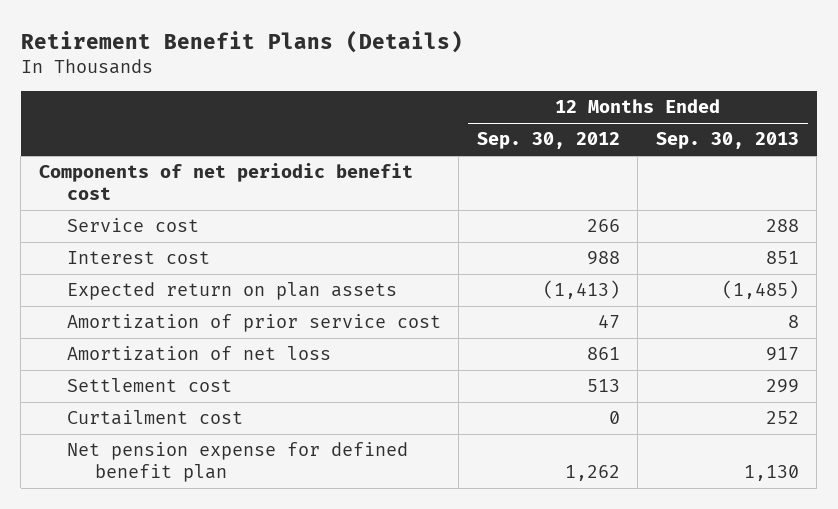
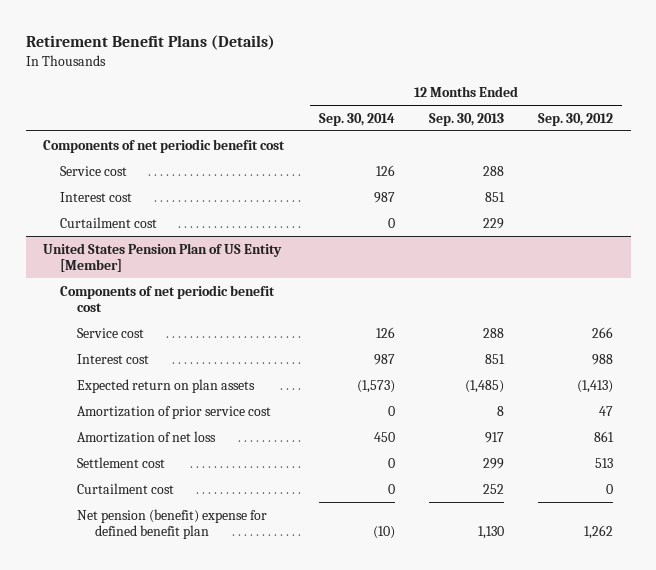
none -> [318,112,395,126] Sep. 30, 2014
none -> [60,165,128,176] Service cost
none -> [60,191,133,202] Interest cost
none -> [60,216,158,228] Curtailment cost
none -> [43,242,283,273] United States Pension Plan of US Entity [Member]
none -> [60,284,276,313] Components of net periodic benefit cost
[66,442,408,482] Net pension expense for defined benefit plan -> [77,508,268,540] Net pension (benefit) expense for defined benefit plan

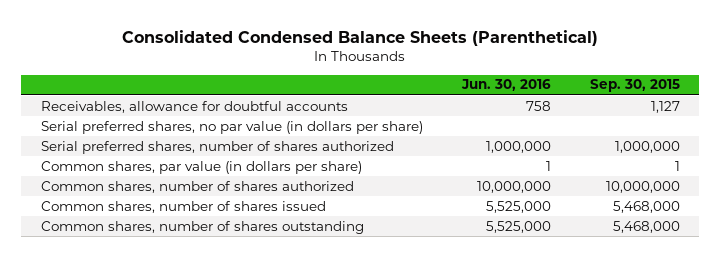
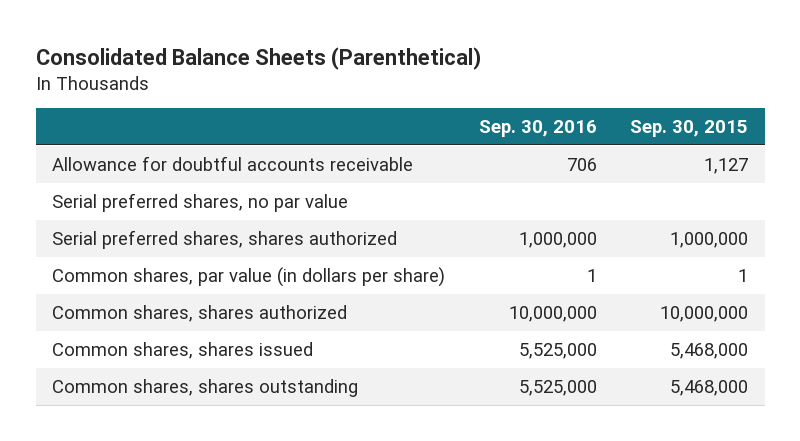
[122,29,599,46] Consolidated Condensed Balance Sheets (Parenthetical) -> [35,46,481,70] Consolidated Balance Sheets (Parenthetical)
[460,79,551,92] Jun. 30, 2016 -> none
none -> [478,120,597,138] Sep. 30, 2016
[40,100,348,113] Receivables, allowance for doubtful accounts -> [52,155,414,171] Allowance for doubtful accounts receivable
[40,120,423,134] Serial preferred shares, no par value (in dollars per share) -> [52,192,349,212] Serial preferred shares, no par value
[40,140,394,154] Serial preferred shares, number of shares authorized -> [52,229,398,249] Serial preferred shares, shares authorized
[40,180,354,193] Common shares, number of shares authorized -> [52,304,348,322] Common shares, shares authorized
[40,200,326,213] Common shares, number of shares issued -> [52,341,314,359] Common shares, shares issued
[40,220,364,234] Common shares, number of shares outstanding -> [52,378,359,397] Common shares, shares outstanding

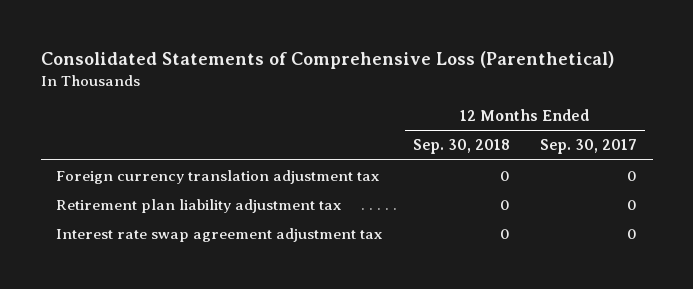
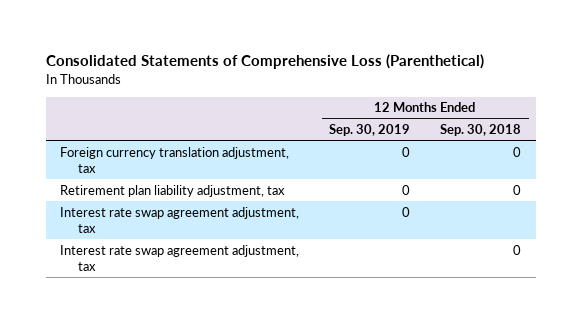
[540,139,638,155] Sep. 30, 2017 -> none
none -> [329,124,411,137] Sep. 30, 2019
[56,169,380,184] Foreign currency translation adjustment tax -> [60,146,290,174] Foreign currency translation adjustment, tax
[56,198,342,213] Retirement plan liability adjustment tax -> [60,184,286,197] Retirement plan liability adjustment, tax
none -> [60,206,300,234] Interest rate swap agreement adjustment, tax
[56,227,383,242] Interest rate swap agreement adjustment tax -> [60,244,300,272] Interest rate swap agreement adjustment, tax

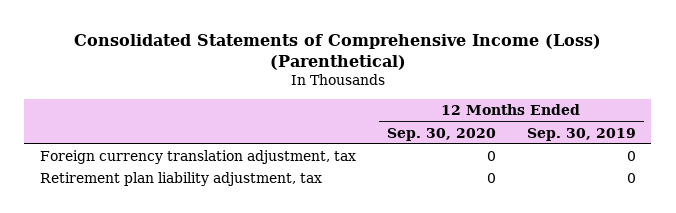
[45,53,484,69] Consolidated Statements of Comprehensive Loss (Parenthetical) -> [73,33,601,70] Consolidated Statements of Comprehensive Income (Loss) (Parenthetical)
[440,124,522,137] Sep. 30, 2018 -> none
none -> [386,127,496,141] Sep. 30, 2020
[60,206,300,234] Interest rate swap agreement adjustment, tax -> none
[60,244,300,272] Interest rate swap agreement adjustment, tax -> none

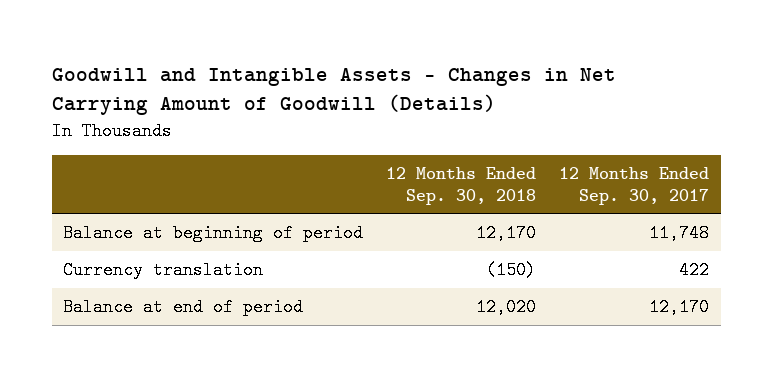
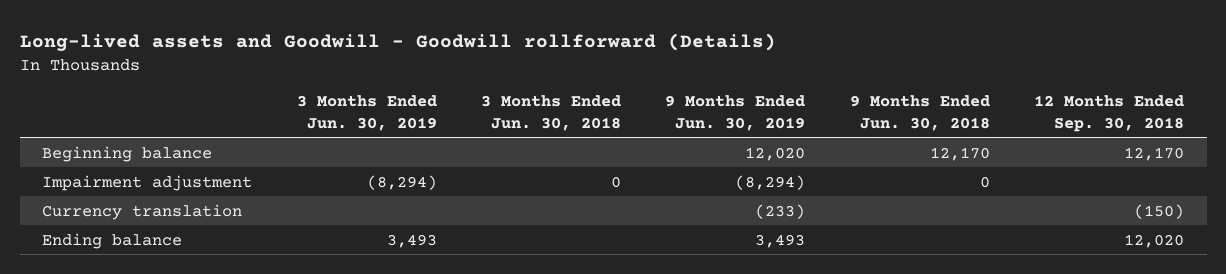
[51,67,616,116] Goodwill and Intangible Assets - Changes in Net Carrying Amount of Goodwill (Details) -> [19,32,776,51] Long-lived assets and Goodwill - Goodwill rollforward (Details)
[559,166,710,205] 12 Months Ended Sep. 30, 2017 -> none
none -> [296,95,437,131] 3 Months Ended Jun. 30, 2019
none -> [481,95,622,131] 3 Months Ended Jun. 30, 2018
none -> [665,95,806,131] 9 Months Ended Jun. 30, 2019
none -> [849,95,990,131] 9 Months Ended Jun. 30, 2018
[63,224,364,243] Balance at beginning of period -> [42,145,213,162] Beginning balance
none -> [42,174,253,191] Impairment adjustment
[63,298,304,317] Balance at end of period -> [42,232,183,249] Ending balance

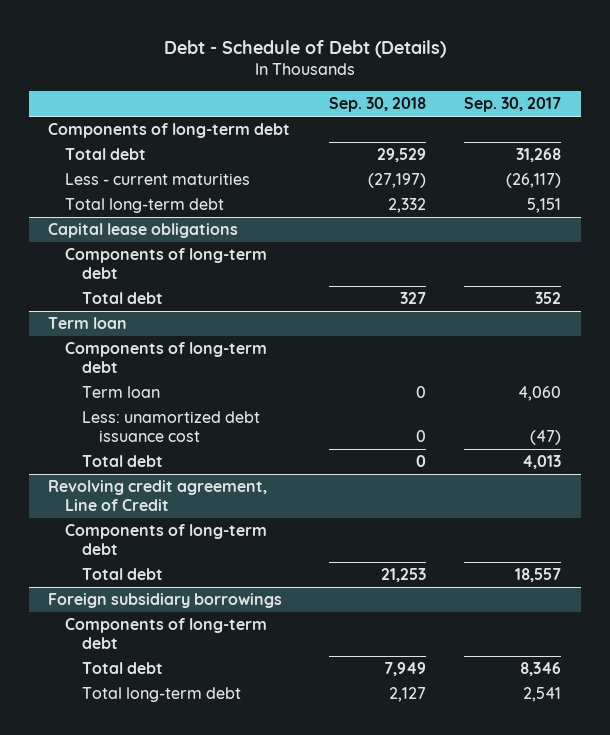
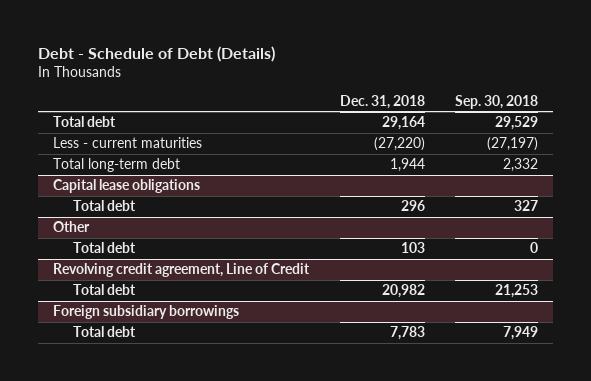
[464,97,562,113] Sep. 30, 2017 -> none
none -> [339,94,425,109] Dec. 31, 2018
[48,123,291,139] Components of long-term debt -> none
[65,248,268,279] Components of long-term debt -> none
[65,342,268,373] Components of long-term debt -> none
[82,386,161,399] Term loan -> none
[82,411,261,442] Less: unamortized debt issuance cost -> none
[48,317,128,330] Term loan -> [53,221,91,233] Other
[65,524,268,555] Components of long-term debt -> none
[65,618,268,649] Components of long-term debt -> none
[82,687,242,703] Total long-term debt -> none

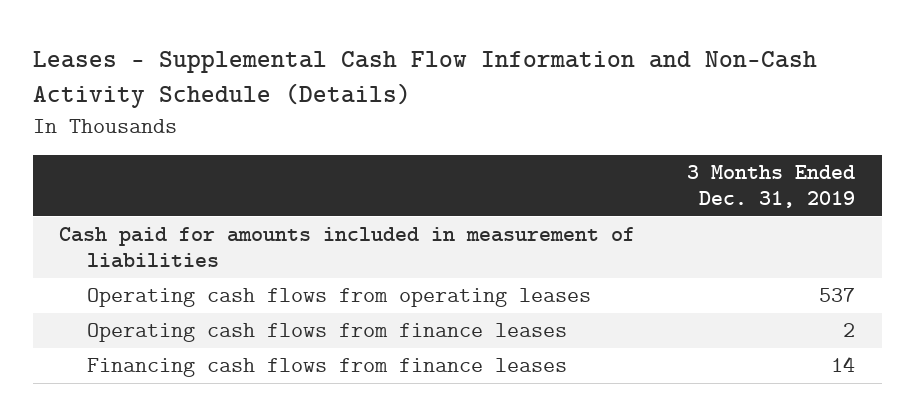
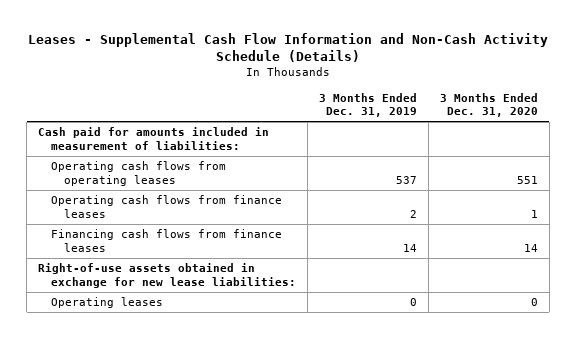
none -> [439,92,538,118] 3 Months Ended Dec. 31, 2020
[58,227,635,269] Cash paid for amounts included in measurement of liabilities -> [37,127,269,150] Cash paid for amounts included in measurement of liabilities:
none -> [37,263,297,288] Right-of-use assets obtained in exchange for new lease liabilities:
none -> [51,297,164,309] Operating leases

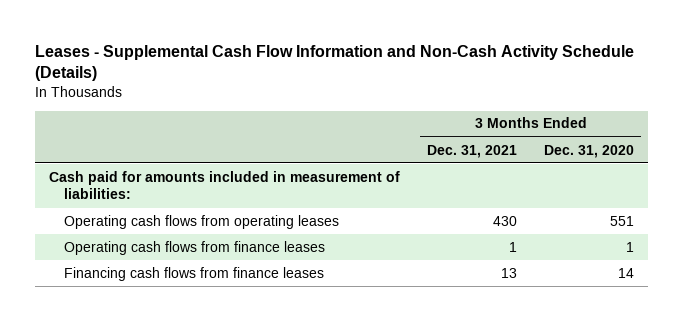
[319,92,418,118] 3 Months Ended Dec. 31, 2019 -> none
none -> [427,144,518,158] Dec. 31, 2021
[37,263,297,288] Right-of-use assets obtained in exchange for new lease liabilities: -> none
[51,297,164,309] Operating leases -> none

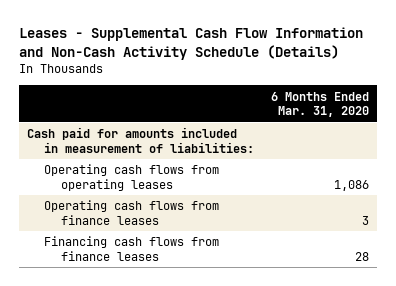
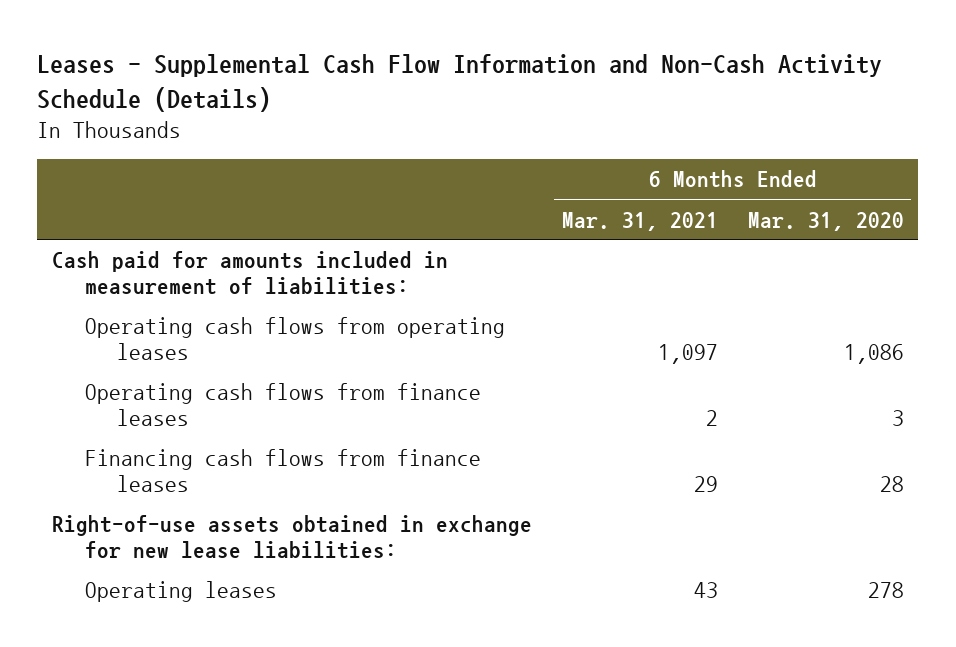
none -> [561,211,718,231] Mar. 31, 2021
none -> [52,515,533,560] Right-of-use assets obtained in exchange for new lease liabilities:
none -> [84,581,277,603] Operating leases

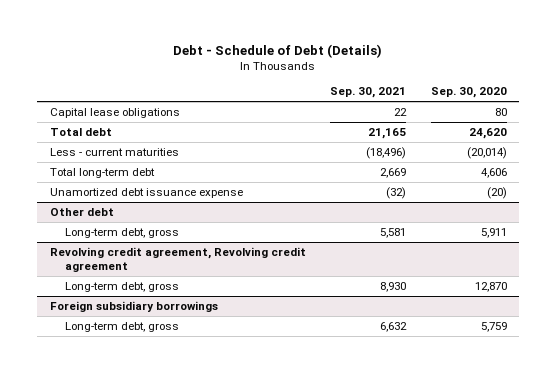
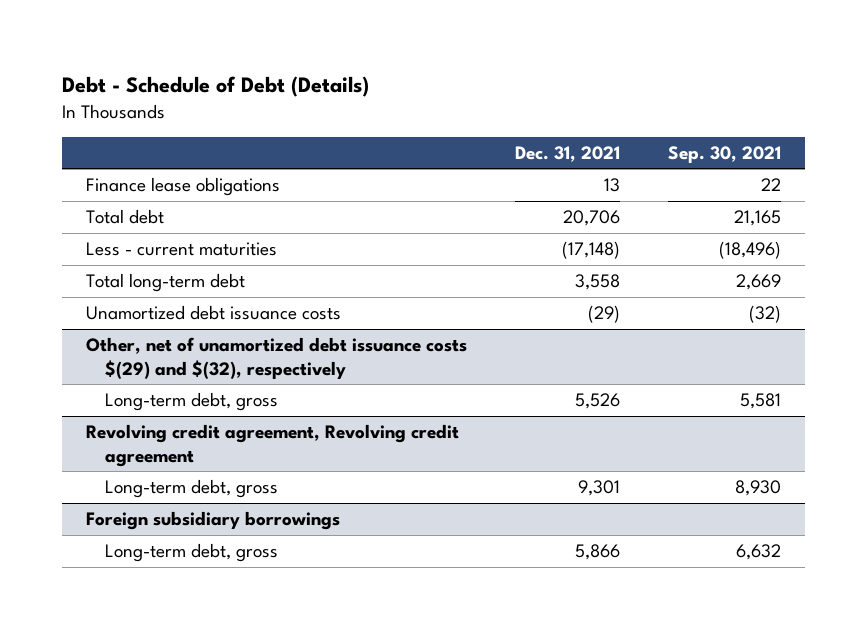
[430,87,507,99] Sep. 30, 2020 -> none
none -> [515,145,621,162] Dec. 31, 2021
[49,107,180,118] Capital lease obligations -> [86,177,281,197] Finance lease obligations
[49,187,243,198] Unamortized debt issuance expense -> [86,305,342,321] Unamortized debt issuance costs
[49,207,114,216] Other debt -> [86,337,468,379] Other, net of unamortized debt issuance costs $(29) and $(32), respectively

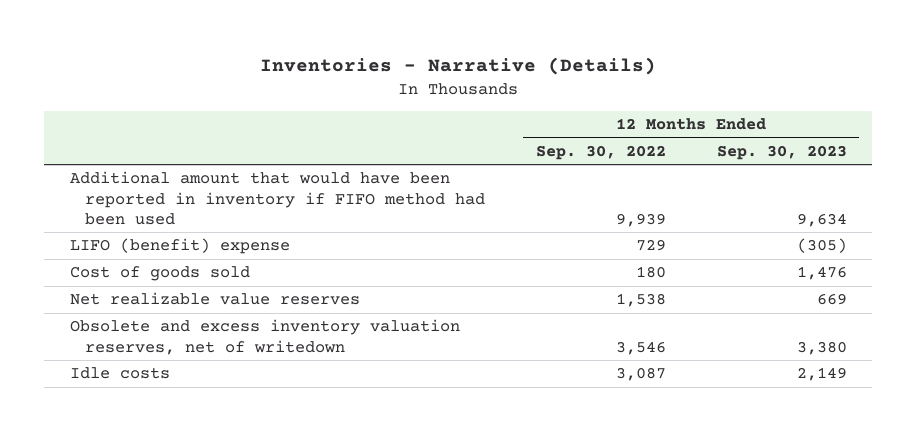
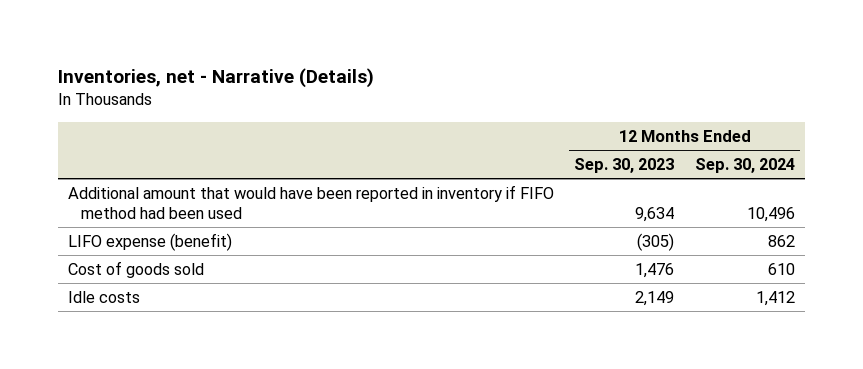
[260,56,657,75] Inventories - Narrative (Details) -> [57,68,374,89] Inventories, net - Narrative (Details)
[536,144,667,160] Sep. 30, 2022 -> none
none -> [694,158,795,174] Sep. 30, 2024
[69,238,290,255] LIFO (benefit) expense -> [67,232,232,251] LIFO expense (benefit)
[69,292,360,306] Net realizable value reserves -> none
[69,319,460,355] Obsolete and excess inventory valuation reserves, net of writedown -> none

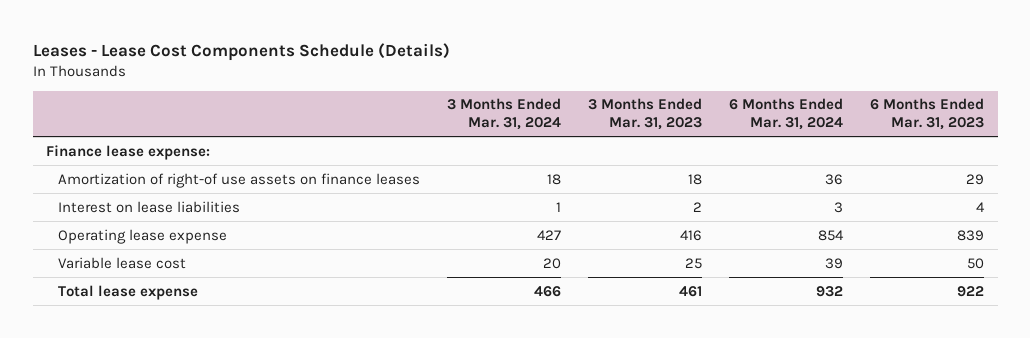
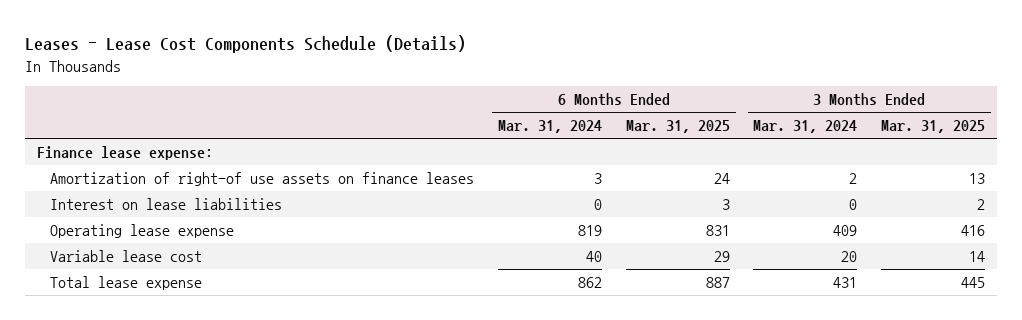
[587,98,702,130] 3 Months Ended Mar. 31, 2023 -> none
[870,98,985,130] 6 Months Ended Mar. 31, 2023 -> none
none -> [625,120,730,134] Mar. 31, 2025
none -> [881,120,986,134] Mar. 31, 2025
[546,173,561,185] 18 -> [849,172,858,184] 2
[825,173,844,185] 36 -> [593,172,602,184] 3
[555,201,561,212] 1 -> [849,198,858,210] 0
[834,201,844,213] 3 -> [593,198,602,210] 0
[536,229,561,240] 427 -> [833,224,858,236] 409
[818,229,845,241] 854 -> [577,224,602,236] 819
[825,257,844,269] 39 -> [585,250,602,262] 40
[533,285,561,297] 466 -> [833,276,858,288] 431
[816,285,844,297] 932 -> [577,276,602,288] 862

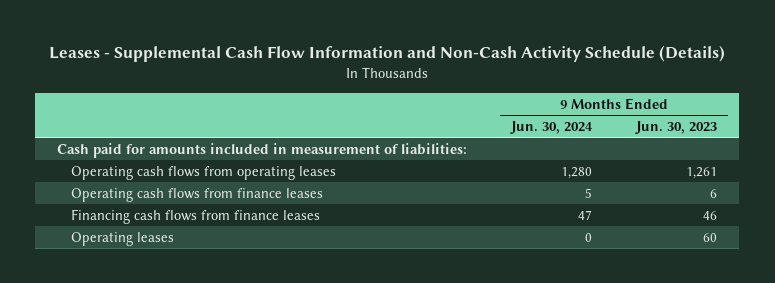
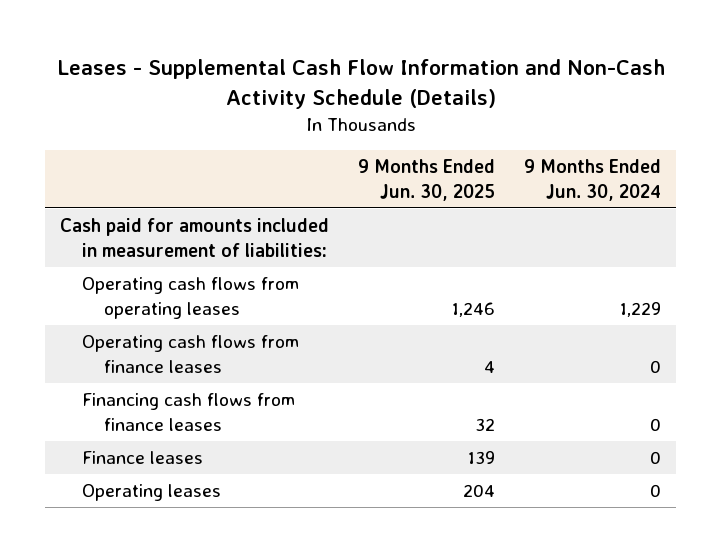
[635,120,718,134] Jun. 30, 2023 -> none
none -> [358,158,496,201] 9 Months Ended Jun. 30, 2025
[561,166,593,179] 1,280 -> [619,301,662,317] 1,229
[585,187,593,198] 5 -> [650,359,662,373] 0
[578,209,593,220] 47 -> [650,417,662,431] 0
none -> [81,451,203,465] Finance leases

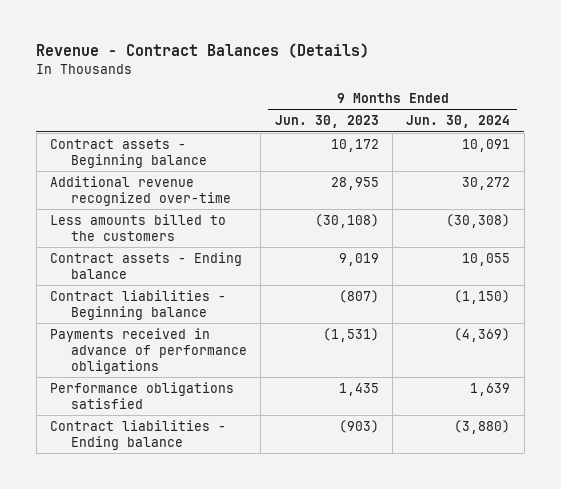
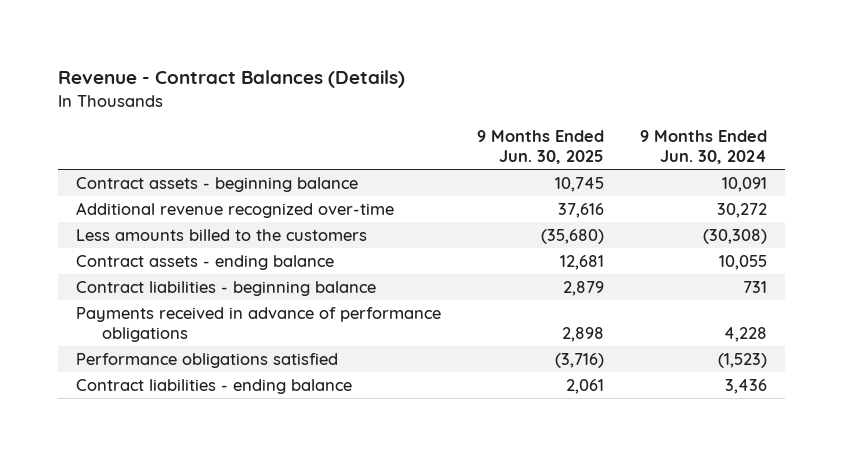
[274,115,379,129] Jun. 30, 2023 -> none
none -> [476,130,604,165] 9 Months Ended Jun. 30, 2025
[50,138,207,168] Contract assets - Beginning balance -> [76,176,359,192] Contract assets - beginning balance
[50,251,243,279] Contract assets - Ending balance -> [76,254,335,270] Contract assets - ending balance
[50,289,227,320] Contract liabilities - Beginning balance -> [76,280,377,296] Contract liabilities - beginning balance
[454,289,511,304] (1,150) -> [742,280,767,293] 731
[454,327,511,342] (4,369) -> [723,327,767,343] 4,228
[470,382,511,396] 1,639 -> [717,352,767,368] (1,523)
[50,419,227,450] Contract liabilities - Ending balance -> [76,378,353,394] Contract liabilities - ending balance
[454,419,511,434] (3,880) -> [724,378,767,394] 3,436

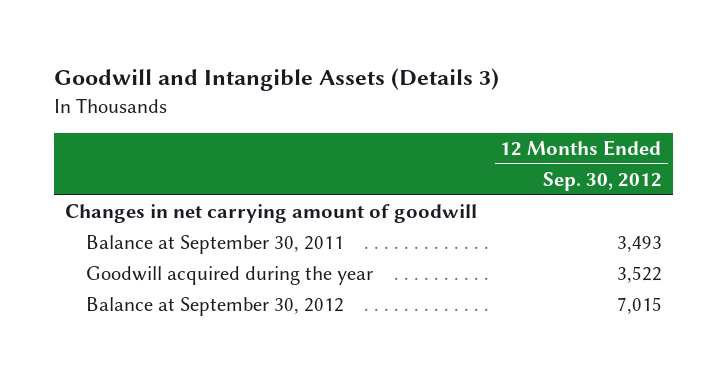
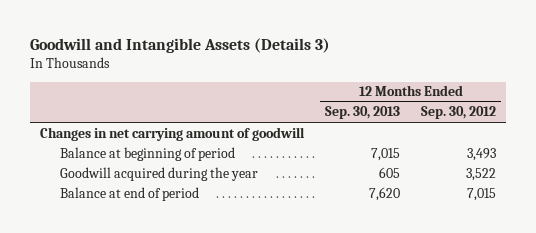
none -> [325,106,401,120] Sep. 30, 2013
[85,235,344,255] Balance at September 30, 2011 -> [59,146,235,161] Balance at beginning of period
[85,297,344,317] Balance at September 30, 2012 -> [59,186,199,201] Balance at end of period

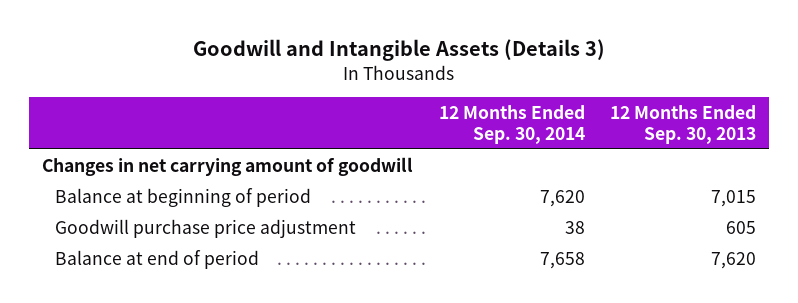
[421,106,497,120] Sep. 30, 2012 -> none
none -> [438,105,585,144] 12 Months Ended Sep. 30, 2014
[59,166,258,181] Goodwill acquired during the year -> [54,218,356,238] Goodwill purchase price adjustment

